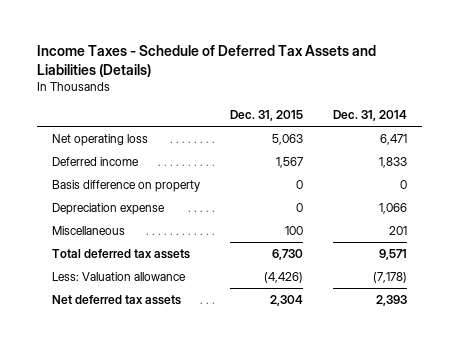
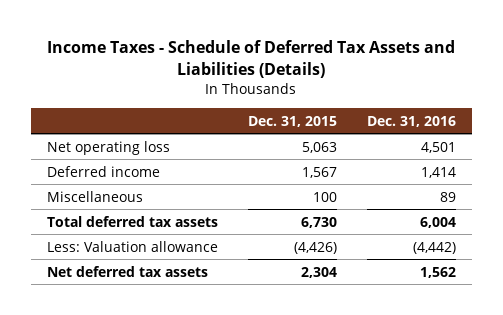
[333,110,408,122] Dec. 31, 2014 -> none
none -> [367,115,457,127] Dec. 31, 2016
[52,179,201,192] Basis difference on property -> none
[52,202,166,215] Depreciation expense -> none

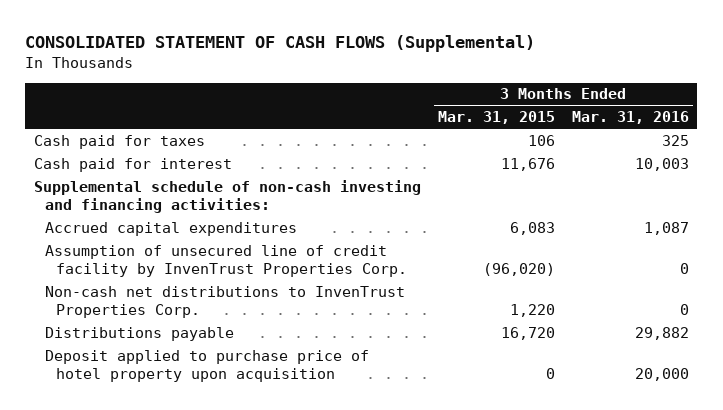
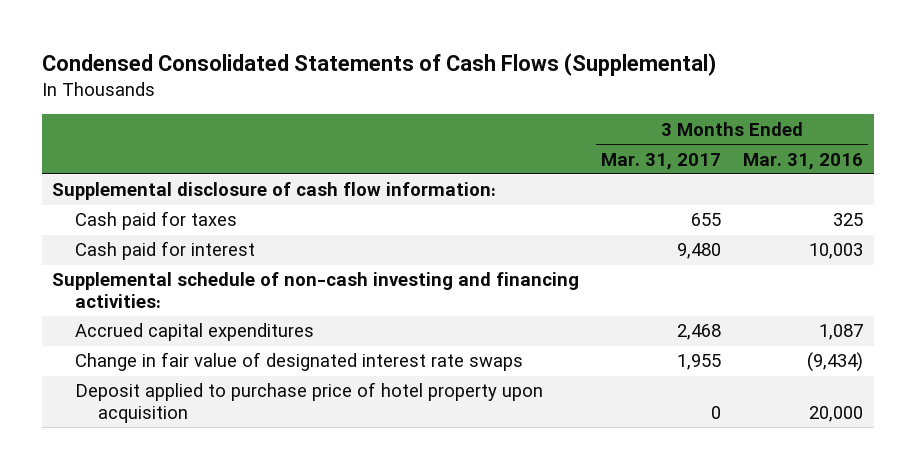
[25,35,536,53] CONSOLIDATED STATEMENT OF CASH FLOWS (Supplemental) -> [41,52,716,76] Condensed Consolidated Statements of Cash Flows (Supplemental)
[437,111,555,125] Mar. 31, 2015 -> none
none -> [601,152,722,170] Mar. 31, 2017
none -> [52,182,497,201] Supplemental disclosure of cash flow information:
[44,244,407,278] Assumption of unsecured line of credit facility by InvenTrust Properties Corp. -> none
[44,285,405,319] Non-cash net distributions to InvenTrust Properties Corp. -> none
[44,326,234,341] Distributions payable -> none
none -> [75,352,524,372] Change in fair value of designated interest rate swaps

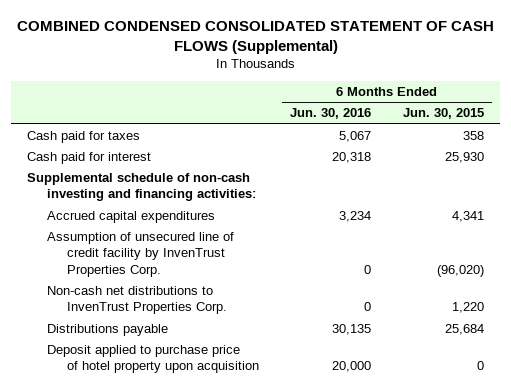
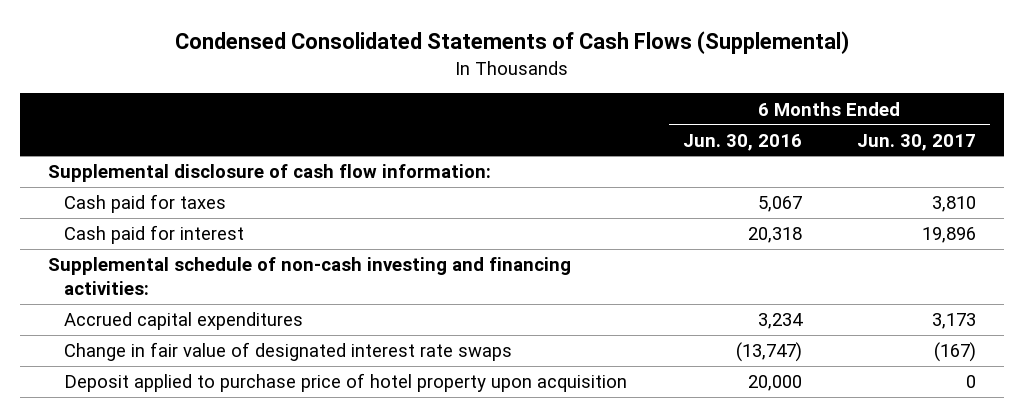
[16,20,494,54] COMBINED CONDENSED CONSOLIDATED STATEMENT OF CASH FLOWS (Supplemental) -> [175,31,850,55] Condensed Consolidated Statements of Cash Flows (Supplemental)
[403,108,485,120] Jun. 30, 2015 -> none
none -> [857,133,977,151] Jun. 30, 2017
none -> [48,164,492,183] Supplemental disclosure of cash flow information:
[46,232,234,277] Assumption of unsecured line of credit facility by InvenTrust Properties Corp. -> none
[46,286,227,315] Non-cash net distributions to InvenTrust Properties Corp. -> none
[46,324,168,337] Distributions payable -> none
none -> [63,342,512,362] Change in fair value of designated interest rate swaps

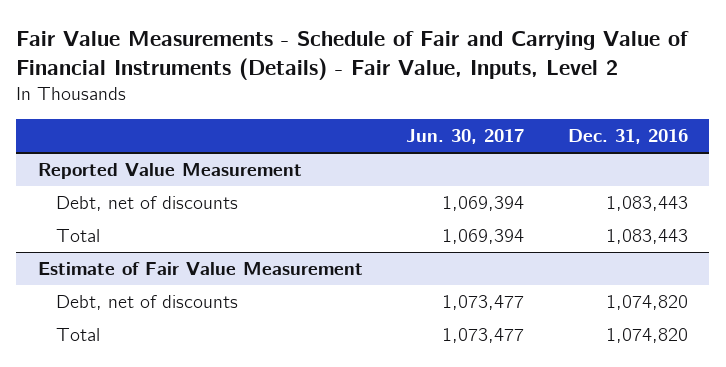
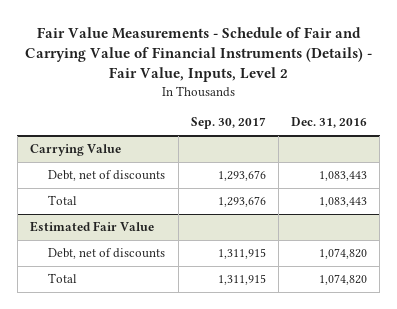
[406,129,525,145] Jun. 30, 2017 -> none
none -> [190,117,266,130] Sep. 30, 2017
[37,163,302,180] Reported Value Measurement -> [29,144,121,157] Carrying Value
[37,262,363,276] Estimate of Fair Value Measurement -> [29,221,154,233] Estimated Fair Value

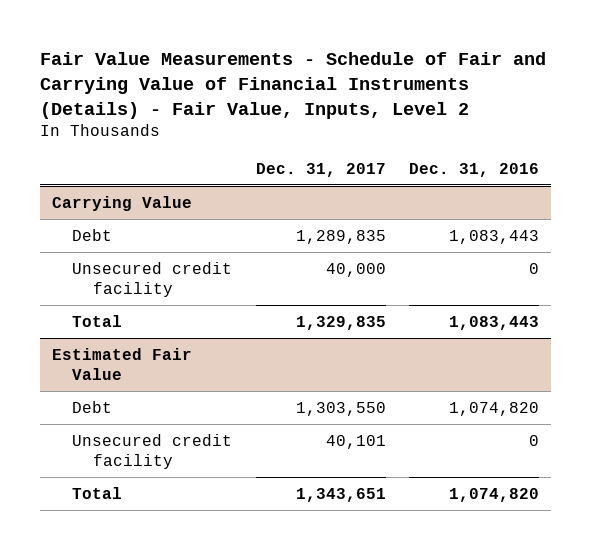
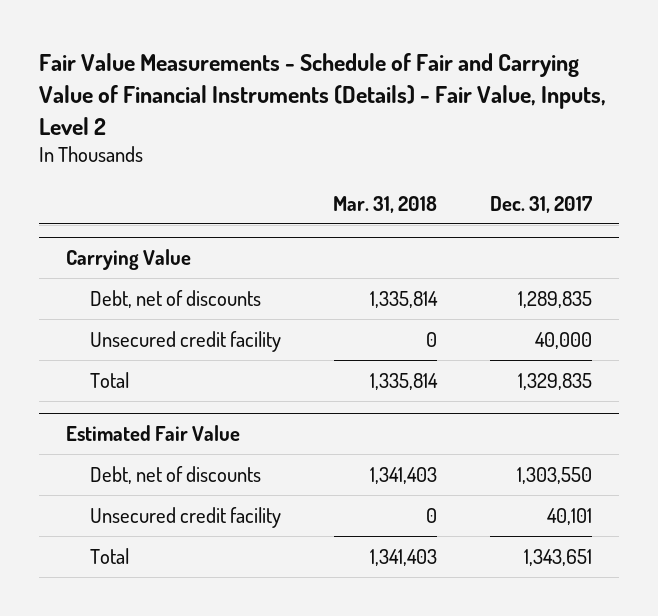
[409,162,540,177] Dec. 31, 2016 -> none
none -> [333,195,438,213] Mar. 31, 2018
[72,228,113,241] Debt -> [89,289,261,308] Debt, net of discounts
[72,400,113,413] Debt -> [89,465,261,484] Debt, net of discounts

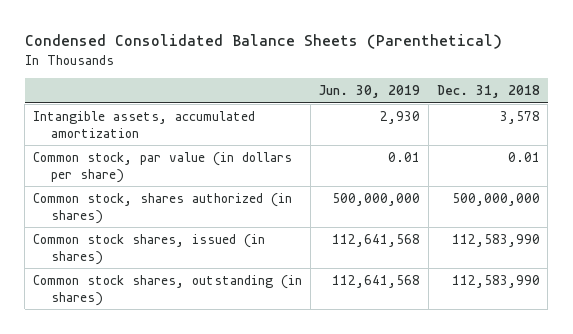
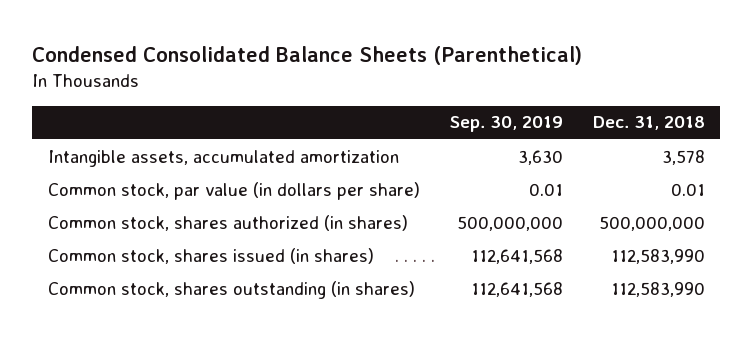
[318,85,420,99] Jun. 30, 2019 -> none
none -> [449,116,563,133] Sep. 30, 2019
[33,233,266,265] Common stock shares, issued (in shares) -> [47,247,374,264] Common stock, shares issued (in shares)
[33,274,303,306] Common stock shares, outstanding (in shares) -> [47,280,415,299] Common stock, shares outstanding (in shares)

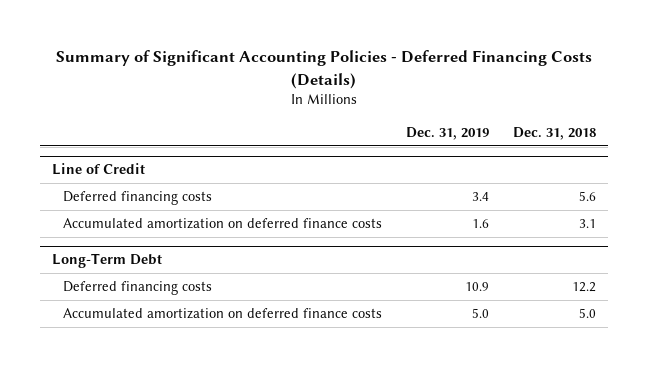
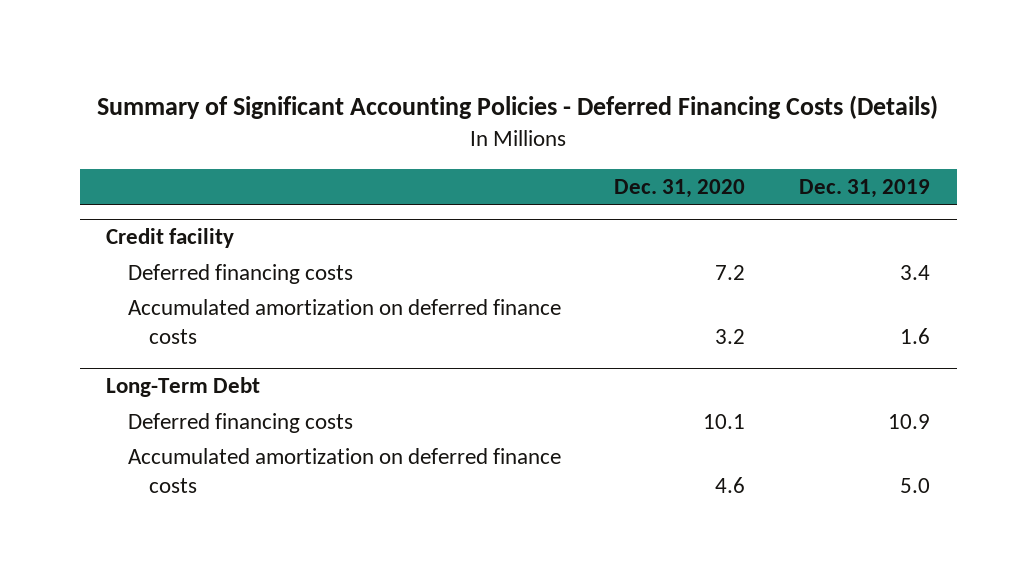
[512,126,596,140] Dec. 31, 2018 -> none
none -> [614,178,746,198] Dec. 31, 2020
[52,163,146,176] Line of Credit -> [106,228,235,249] Credit facility

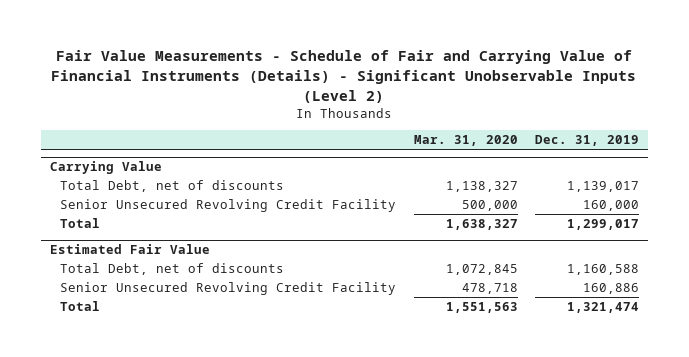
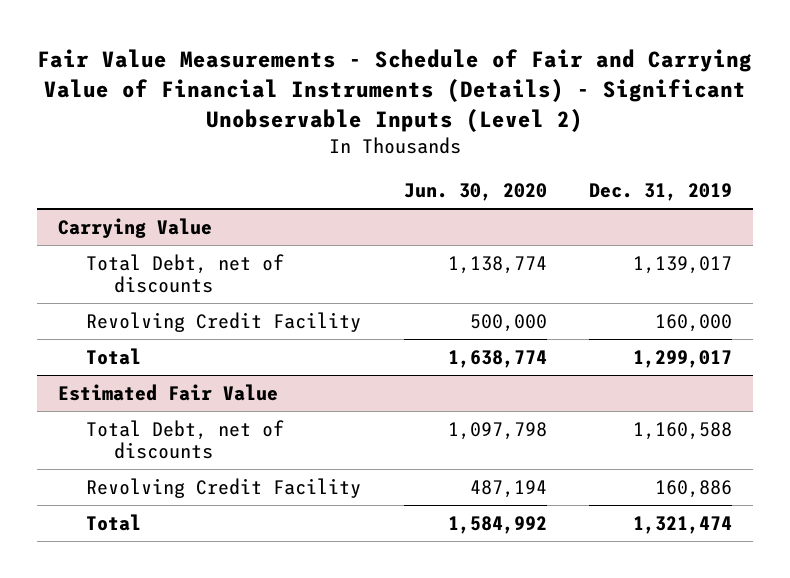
[413,135,518,147] Mar. 31, 2020 -> none
none -> [403,183,547,202] Jun. 30, 2020
[60,198,397,212] Senior Unsecured Revolving Credit Facility -> [86,311,362,332] Revolving Credit Facility
[60,281,397,295] Senior Unsecured Revolving Credit Facility -> [86,477,362,498] Revolving Credit Facility

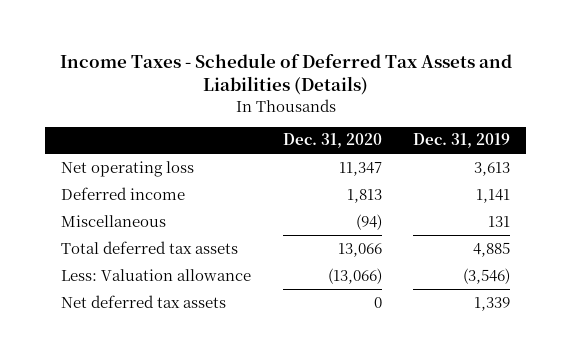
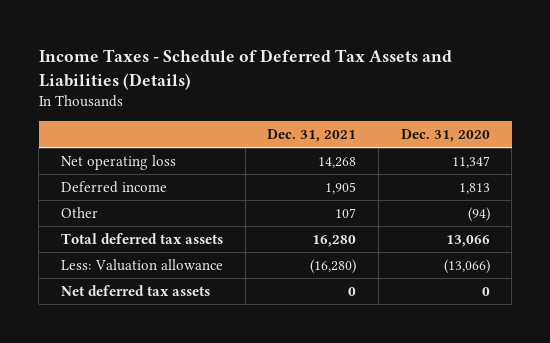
[413,133,511,149] Dec. 31, 2019 -> none
none -> [267,129,357,143] Dec. 31, 2021
[60,214,166,227] Miscellaneous -> [60,207,98,219] Other

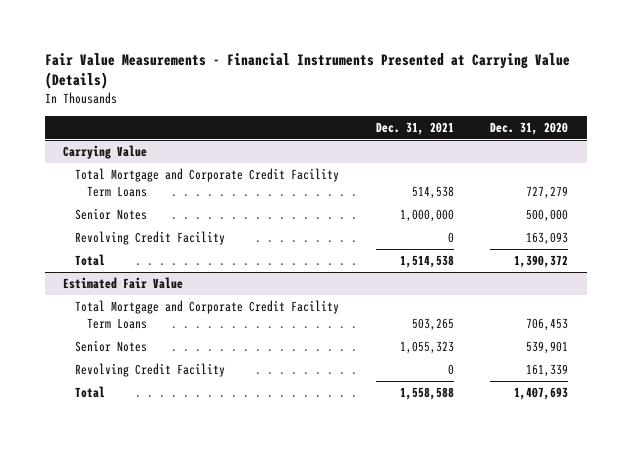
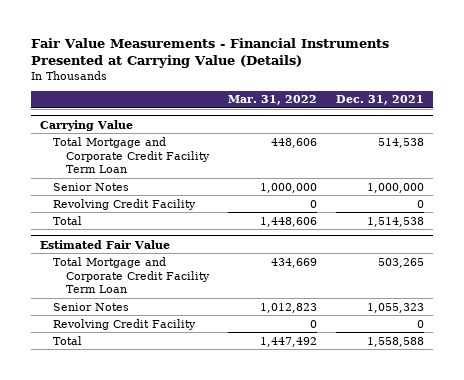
[490,121,569,135] Dec. 31, 2020 -> none
none -> [228,95,318,106] Mar. 31, 2022
[75,168,340,197] Total Mortgage and Corporate Credit Facility Term Loans -> [53,136,211,174] Total Mortgage and Corporate Credit Facility Term Loan
[75,300,340,329] Total Mortgage and Corporate Credit Facility Term Loans -> [53,256,211,294] Total Mortgage and Corporate Credit Facility Term Loan

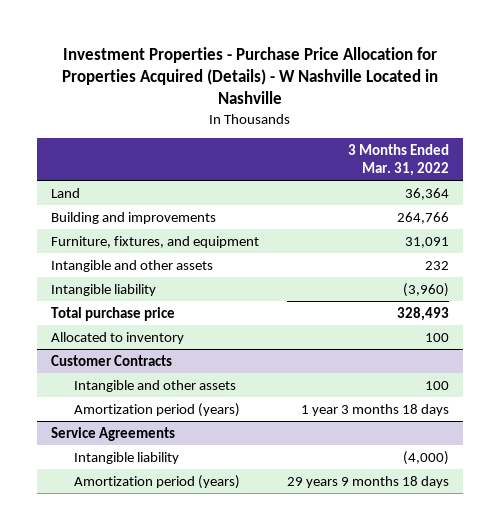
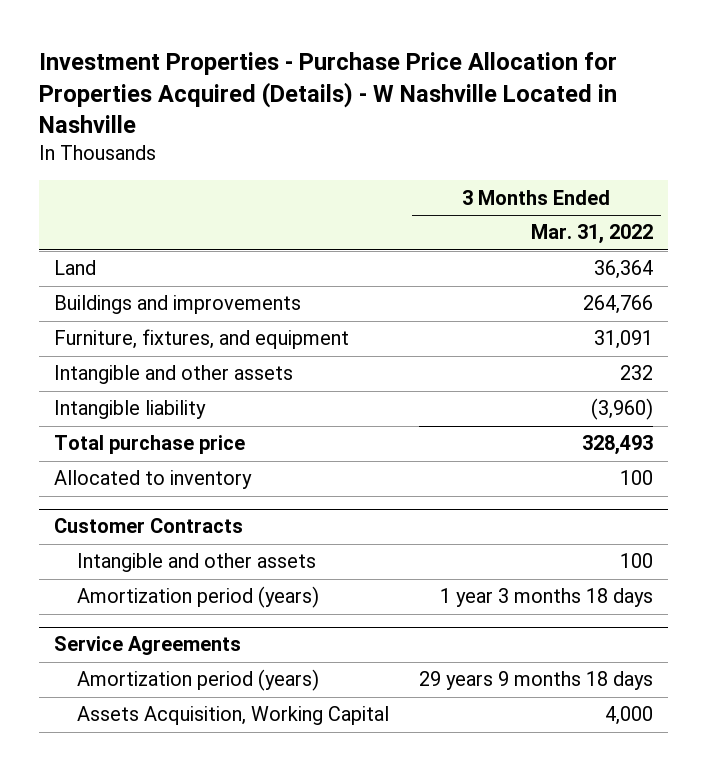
[51,211,217,224] Building and improvements -> [53,295,301,315] Buildings and improvements
[73,451,179,464] Intangible liability -> none
none -> [77,706,390,726] Assets Acquisition, Working Capital

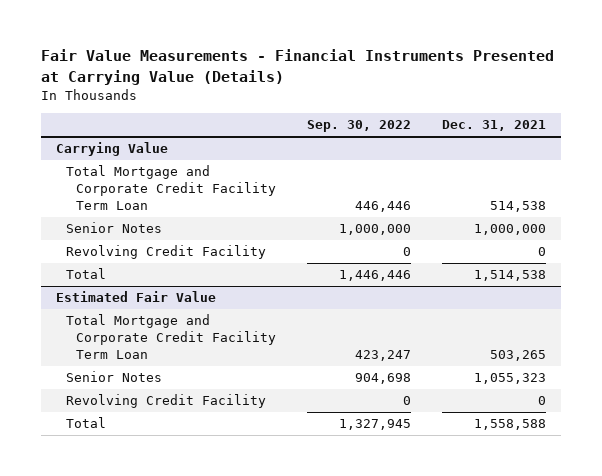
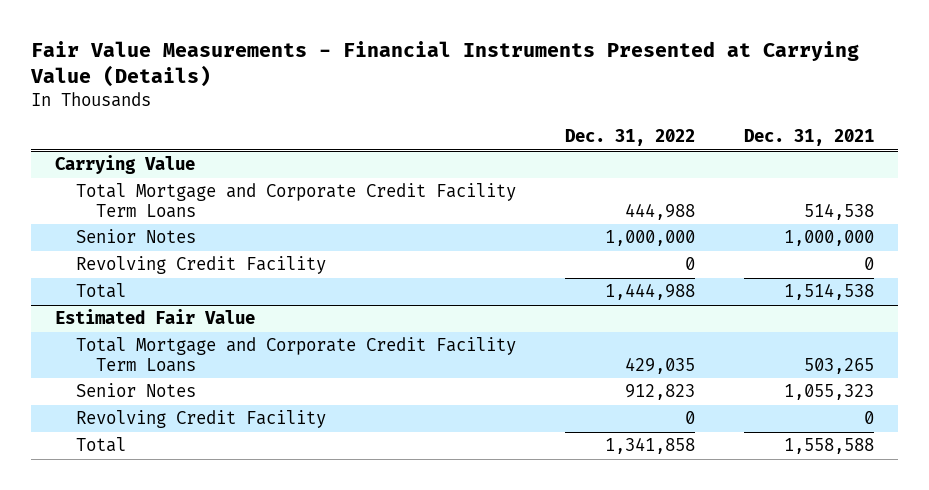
[306,120,411,133] Sep. 30, 2022 -> none
none -> [564,129,695,147] Dec. 31, 2022
[66,165,276,211] Total Mortgage and Corporate Credit Facility Term Loan -> [75,183,516,218] Total Mortgage and Corporate Credit Facility Term Loans
[66,314,276,360] Total Mortgage and Corporate Credit Facility Term Loan -> [75,337,516,372] Total Mortgage and Corporate Credit Facility Term Loans

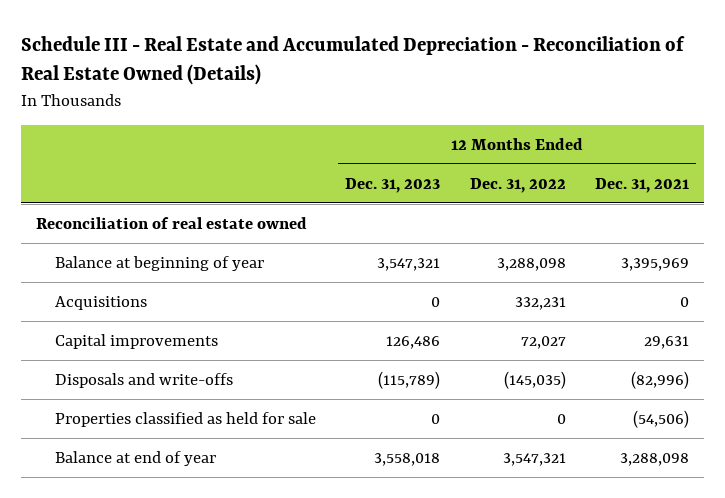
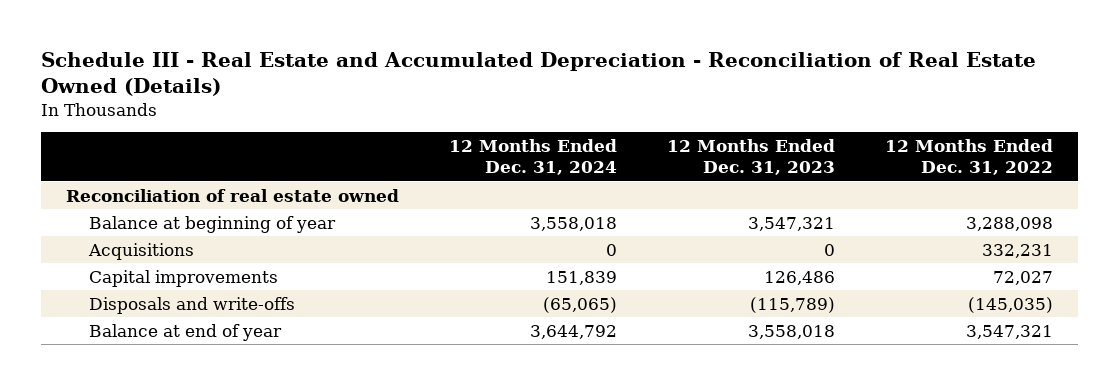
[594,177,689,193] Dec. 31, 2021 -> none
none -> [449,139,618,176] 12 Months Ended Dec. 31, 2024
[55,411,317,427] Properties classified as held for sale -> none

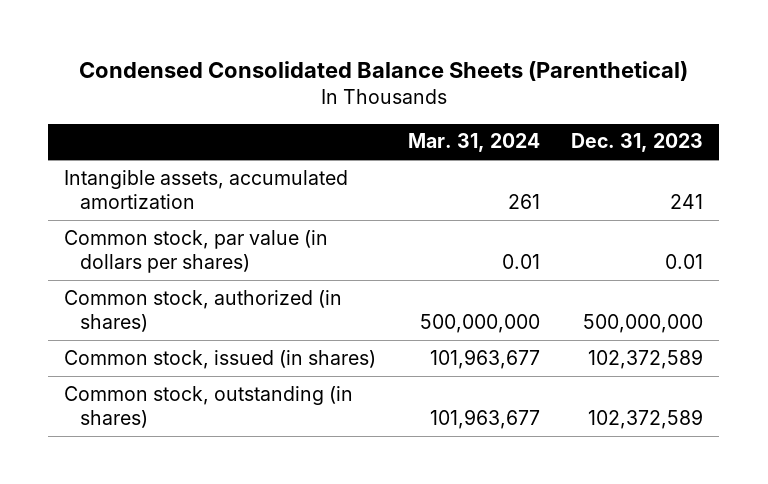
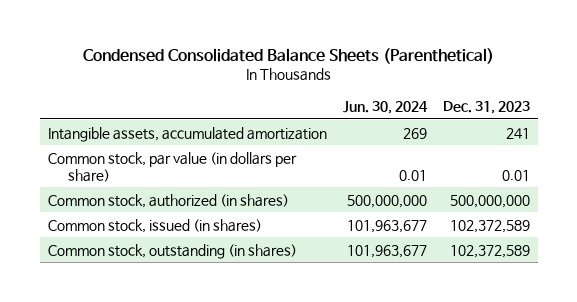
[407,133,540,153] Mar. 31, 2024 -> none
none -> [342,100,428,114] Jun. 30, 2024
[64,229,329,273] Common stock, par value (in dollars per shares) -> [47,151,297,182] Common stock, par value (in dollars per share)

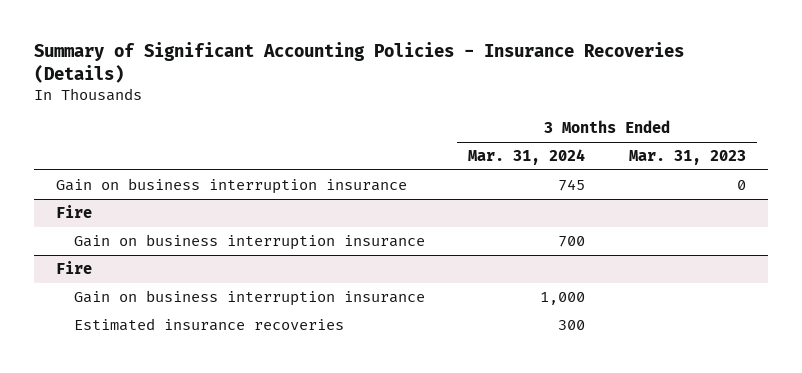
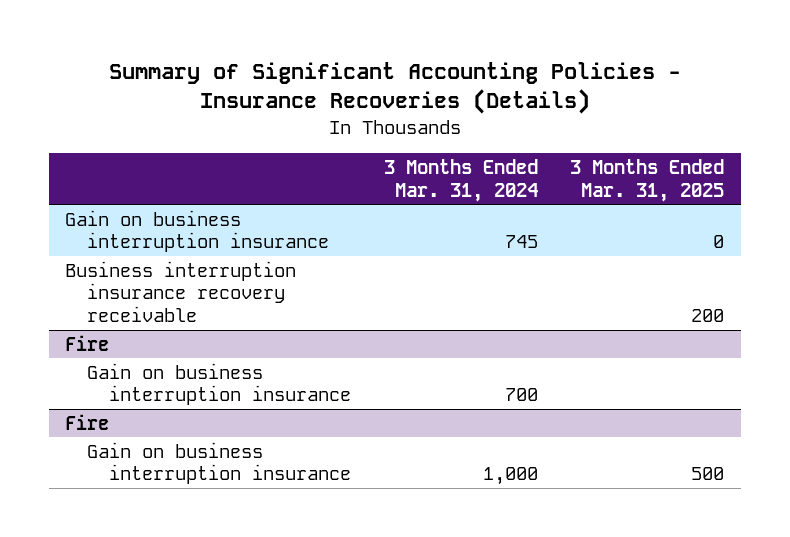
[629,150,747,166] Mar. 31, 2023 -> none
none -> [570,159,725,202] 3 Months Ended Mar. 31, 2025
none -> [65,260,297,323] Business interruption insurance recovery receivable
[73,318,344,332] Estimated insurance recoveries -> none

